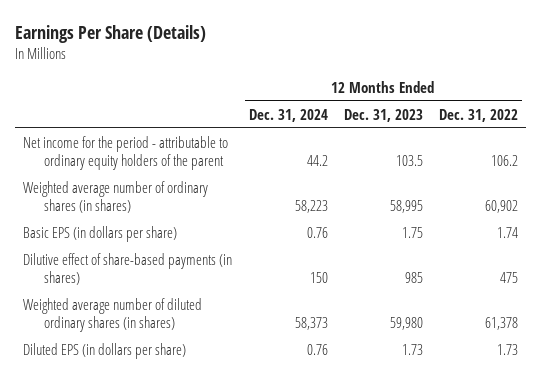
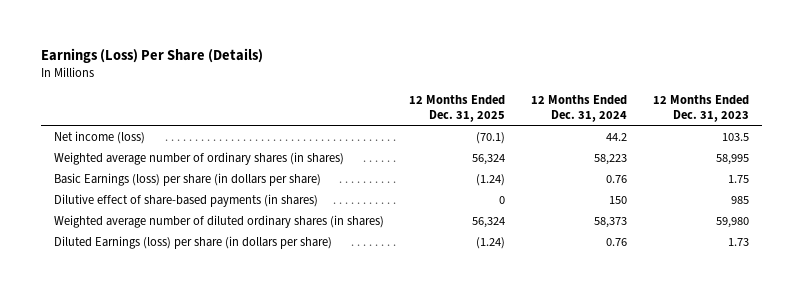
[15,24,207,43] Earnings Per Share (Details) -> [40,47,263,63] Earnings (Loss) Per Share (Details)
[439,108,519,122] Dec. 31, 2022 -> none
none -> [409,94,506,123] 12 Months Ended Dec. 31, 2025
[23,135,229,171] Net income for the period - attributable to ordinary equity holders of the parent -> [53,131,145,145] Net income (loss)
[23,225,178,242] Basic EPS (in dollars per share) -> [53,173,321,187] Basic Earnings (loss) per share (in dollars per share)
[23,342,187,359] Diluted EPS (in dollars per share) -> [53,236,332,250] Diluted Earnings (loss) per share (in dollars per share)

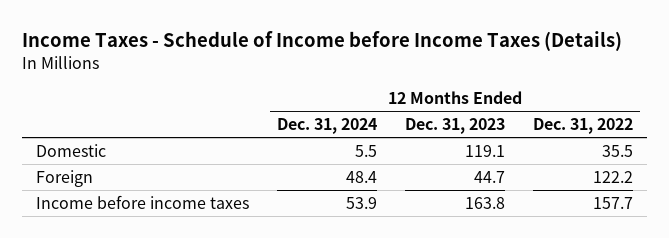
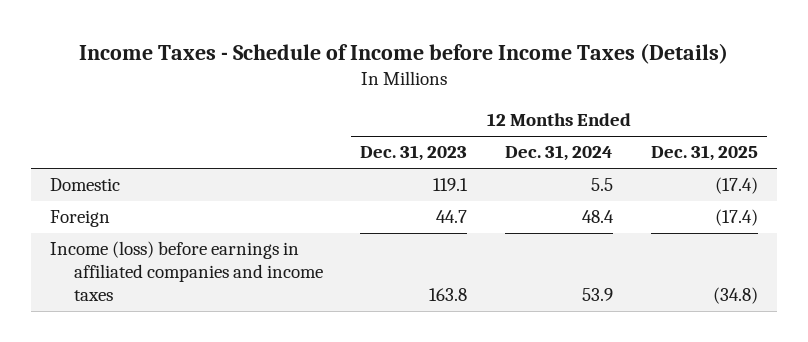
[532,118,633,135] Dec. 31, 2022 -> none
none -> [650,145,758,162] Dec. 31, 2025
[35,195,249,210] Income before income taxes -> [50,241,323,301] Income (loss) before earnings in affiliated companies and income taxes

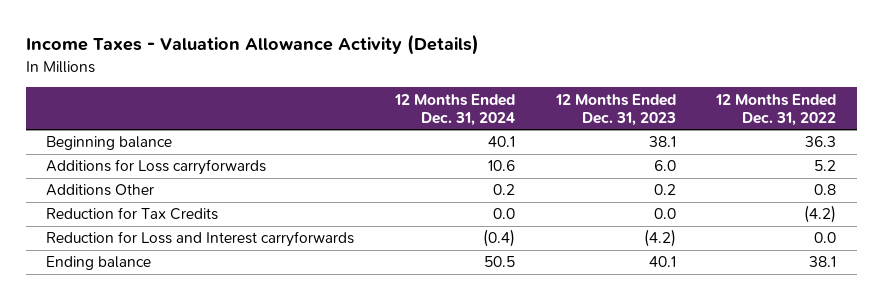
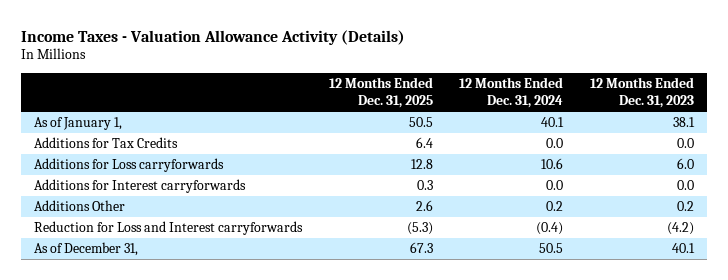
[715,93,837,126] 12 Months Ended Dec. 31, 2022 -> none
none -> [328,76,433,109] 12 Months Ended Dec. 31, 2025
[46,136,173,151] Beginning balance -> [34,117,123,131] As of January 1,
none -> [34,137,179,149] Additions for Tax Credits
none -> [34,179,247,194] Additions for Interest carryforwards
[46,207,219,221] Reduction for Tax Credits -> none
[46,256,152,271] Ending balance -> [34,242,139,257] As of December 31,

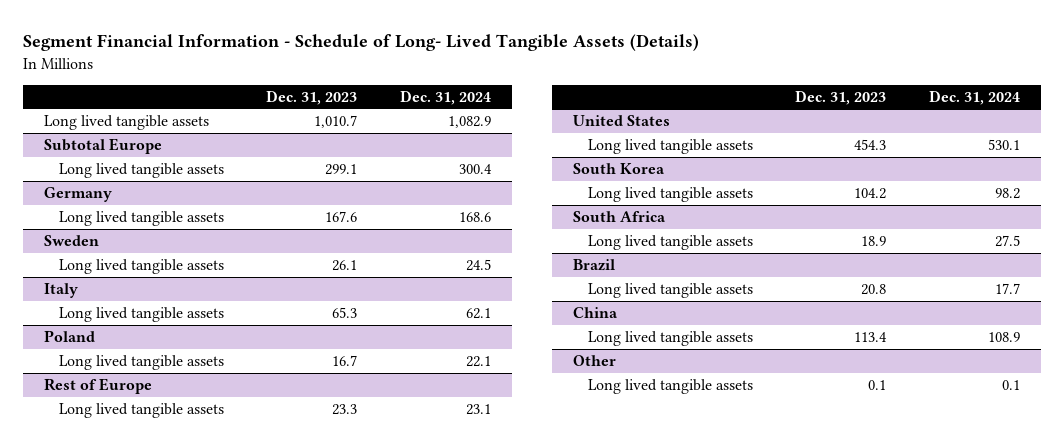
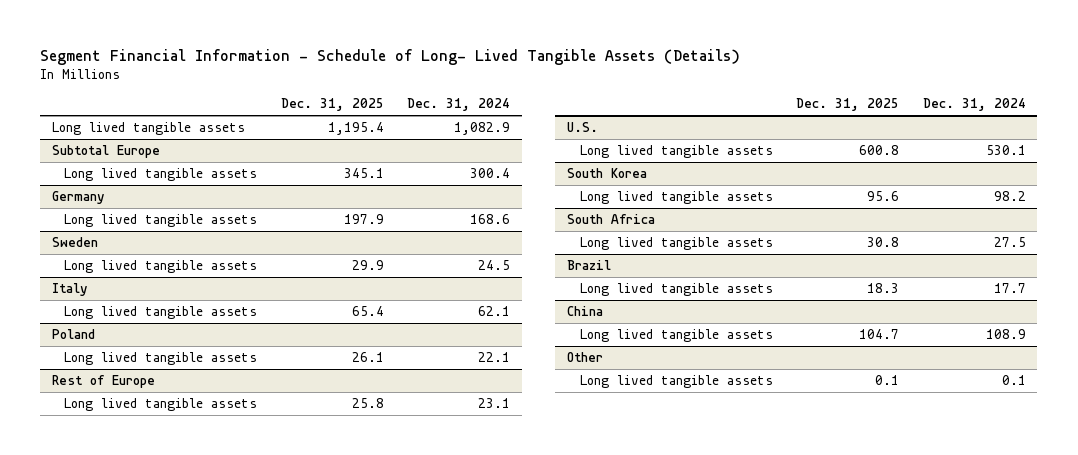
[266,89,358,105] Dec. 31, 2023 -> none
none -> [280,98,384,112] Dec. 31, 2025
[573,114,671,126] United States -> [567,122,599,133] U.S.

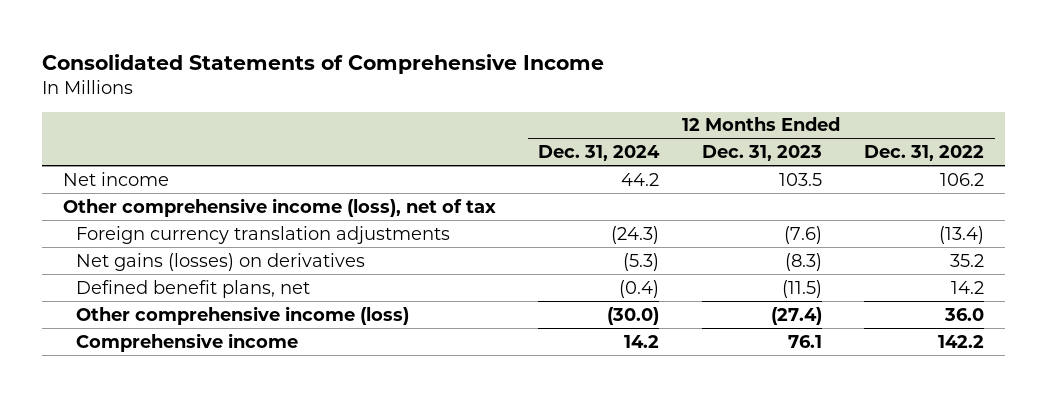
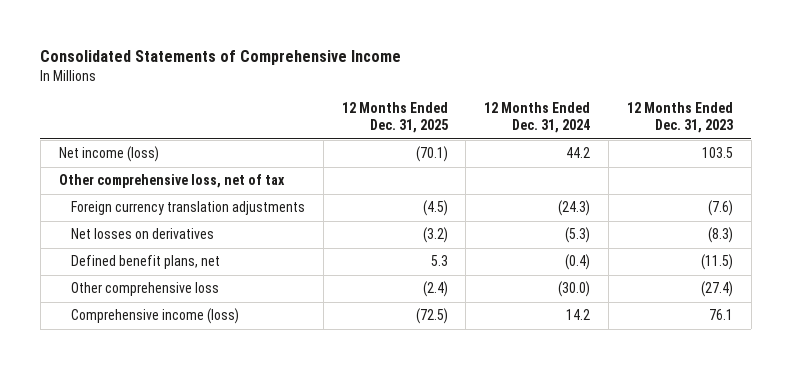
[863,145,984,162] Dec. 31, 2022 -> none
none -> [341,102,448,134] 12 Months Ended Dec. 31, 2025
[63,171,170,186] Net income -> [58,146,159,163] Net income (loss)
[63,197,497,217] Other comprehensive income (loss), net of tax -> [58,174,285,189] Other comprehensive loss, net of tax
[76,252,366,271] Net gains (losses) on derivatives -> [70,228,214,240] Net losses on derivatives
[76,305,410,325] Other comprehensive income (loss) -> [70,282,219,297] Other comprehensive loss
[76,332,299,352] Comprehensive income -> [70,308,239,325] Comprehensive income (loss)

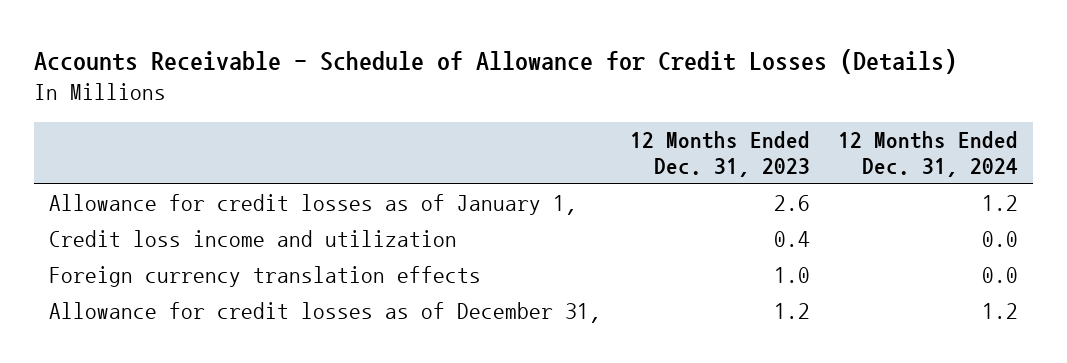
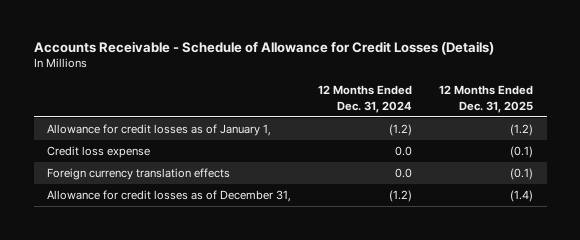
[629,131,810,177] 12 Months Ended Dec. 31, 2023 -> none
none -> [439,85,534,113] 12 Months Ended Dec. 31, 2025
[48,230,457,248] Credit loss income and utilization -> none
[982,195,1019,212] 1.2 -> [389,124,413,137] (1.2)
none -> [47,146,151,159] Credit loss expense
[982,303,1019,320] 1.2 -> [389,190,413,203] (1.2)

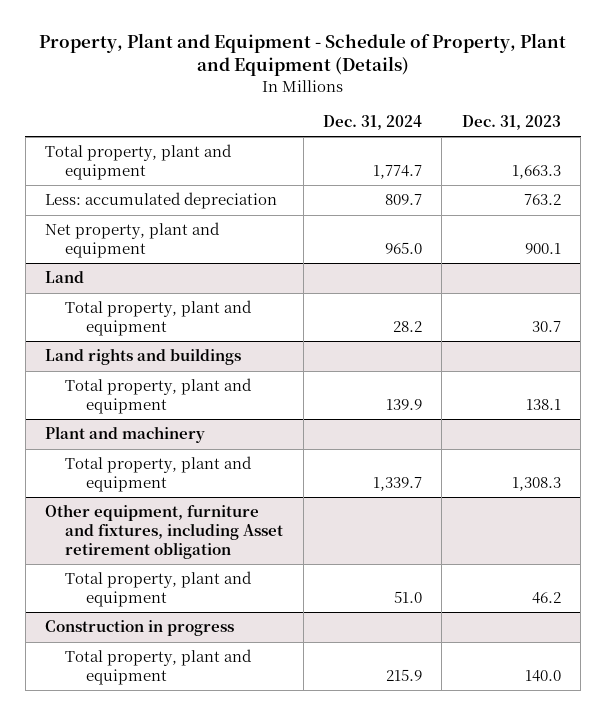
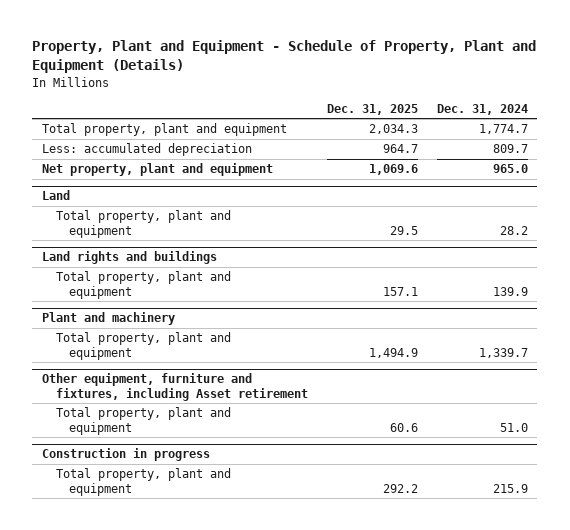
[461,114,561,130] Dec. 31, 2023 -> none
none -> [326,104,418,116] Dec. 31, 2025
[45,504,284,559] Other equipment, furniture and fixtures, including Asset retirement obligation -> [41,373,308,401] Other equipment, furniture and fixtures, including Asset retirement

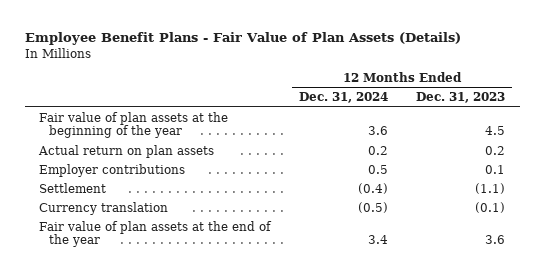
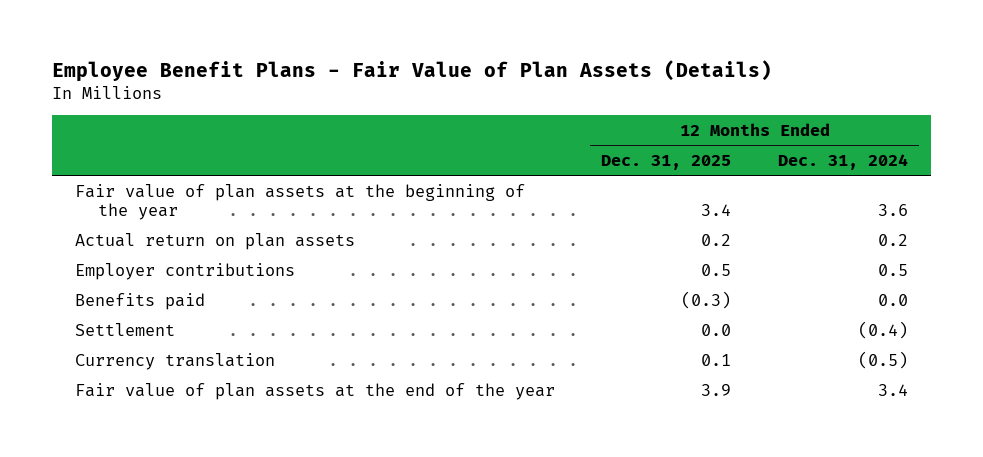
[416,92,506,104] Dec. 31, 2023 -> none
none -> [601,155,732,171] Dec. 31, 2025
none -> [74,292,205,310] Benefits paid

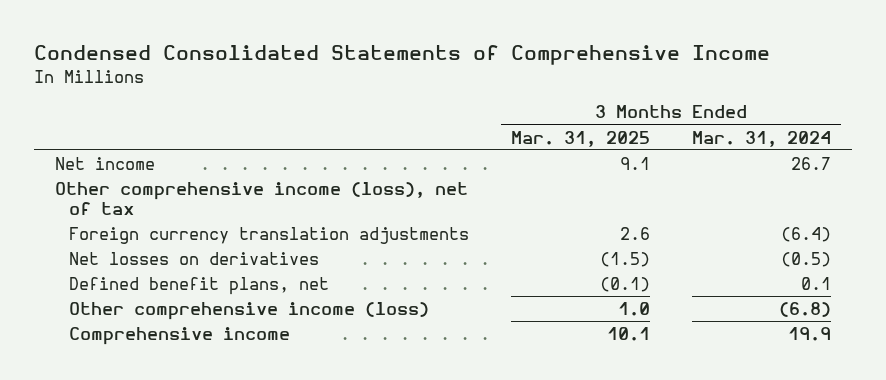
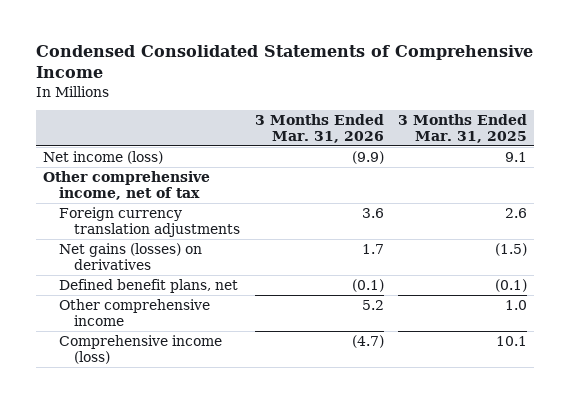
[691,130,831,147] Mar. 31, 2024 -> none
none -> [254,114,384,144] 3 Months Ended Mar. 31, 2026
[55,157,156,171] Net income -> [42,150,163,164] Net income (loss)
[55,182,469,215] Other comprehensive income (loss), net of tax -> [42,170,210,200] Other comprehensive income, net of tax
[69,252,320,266] Net losses on derivatives -> [58,242,202,270] Net gains (losses) on derivatives
[69,302,430,321] Other comprehensive income (loss) -> [58,298,210,326] Other comprehensive income
[69,327,291,346] Comprehensive income -> [58,334,222,364] Comprehensive income (loss)

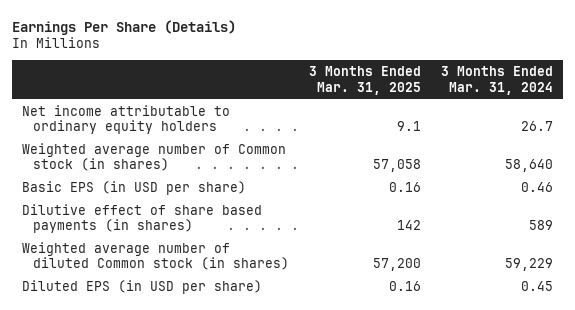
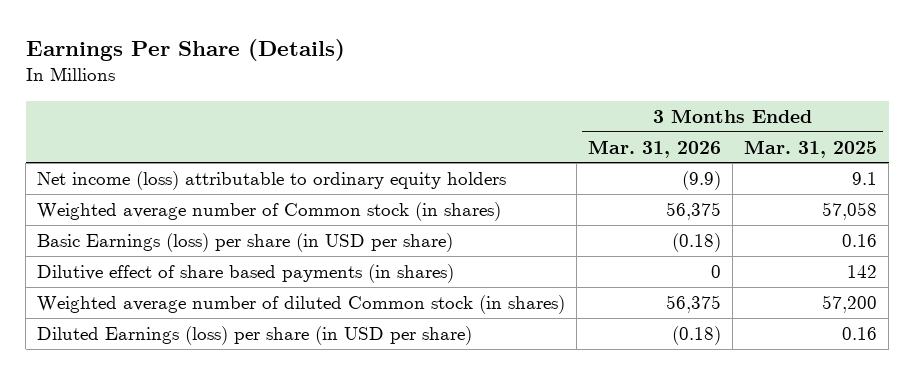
[440,66,553,95] 3 Months Ended Mar. 31, 2024 -> none
none -> [588,139,722,158] Mar. 31, 2026
[22,104,231,135] Net income attributable to ordinary equity holders -> [37,171,507,191] Net income (loss) attributable to ordinary equity holders
[22,180,247,195] Basic EPS (in USD per share) -> [37,233,454,253] Basic Earnings (loss) per share (in USD per share)
[22,279,263,294] Diluted EPS (in USD per share) -> [37,326,473,346] Diluted Earnings (loss) per share (in USD per share)

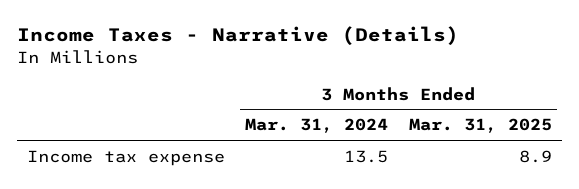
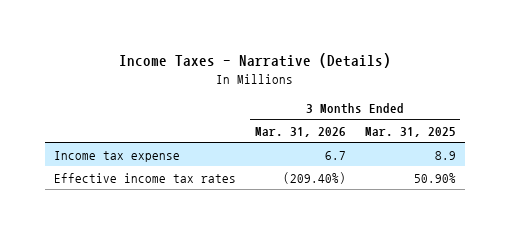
[245,118,389,134] Mar. 31, 2024 -> none
none -> [255,126,347,137] Mar. 31, 2026
none -> [54,172,237,183] Effective income tax rates

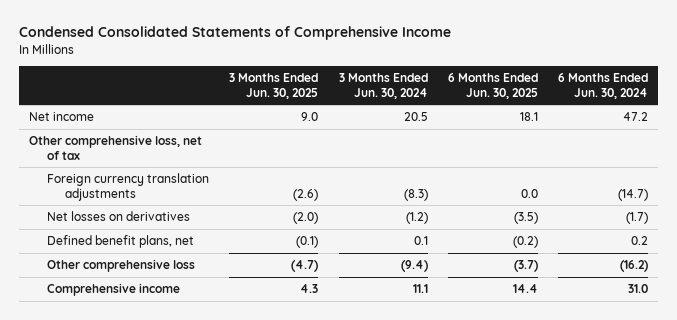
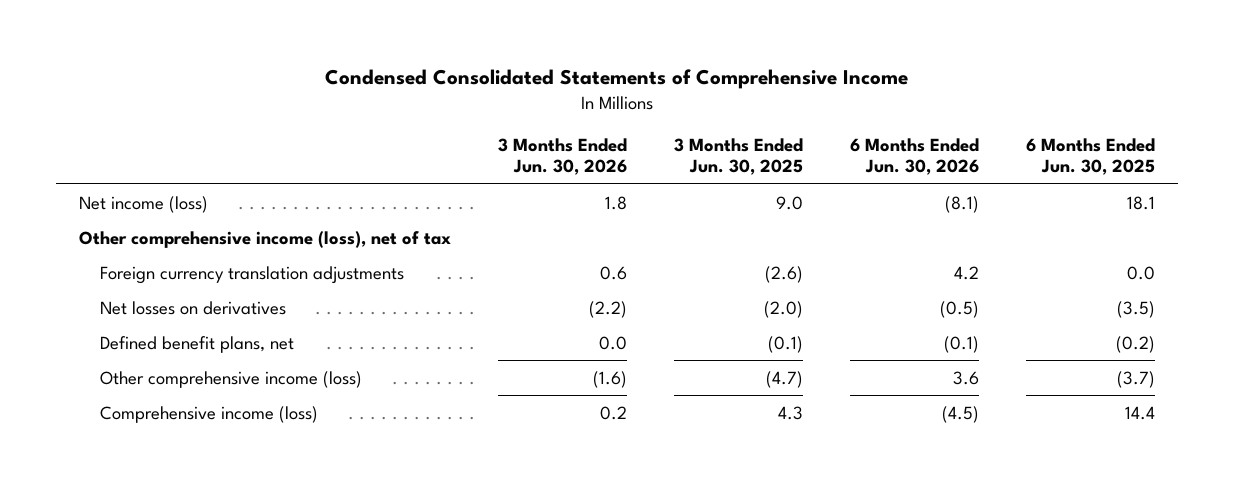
[338,73,428,99] 3 Months Ended Jun. 30, 2024 -> none
[558,73,649,99] 6 Months Ended Jun. 30, 2024 -> none
none -> [498,137,628,176] 3 Months Ended Jun. 30, 2026
none -> [849,137,979,176] 6 Months Ended Jun. 30, 2026
[28,112,94,122] Net income -> [79,195,209,213] Net income (loss)
[28,135,202,160] Other comprehensive loss, net of tax -> [79,230,452,248] Other comprehensive income (loss), net of tax
[46,259,195,273] Other comprehensive loss -> [100,370,363,388] Other comprehensive income (loss)
[46,283,180,297] Comprehensive income -> [100,405,319,423] Comprehensive income (loss)

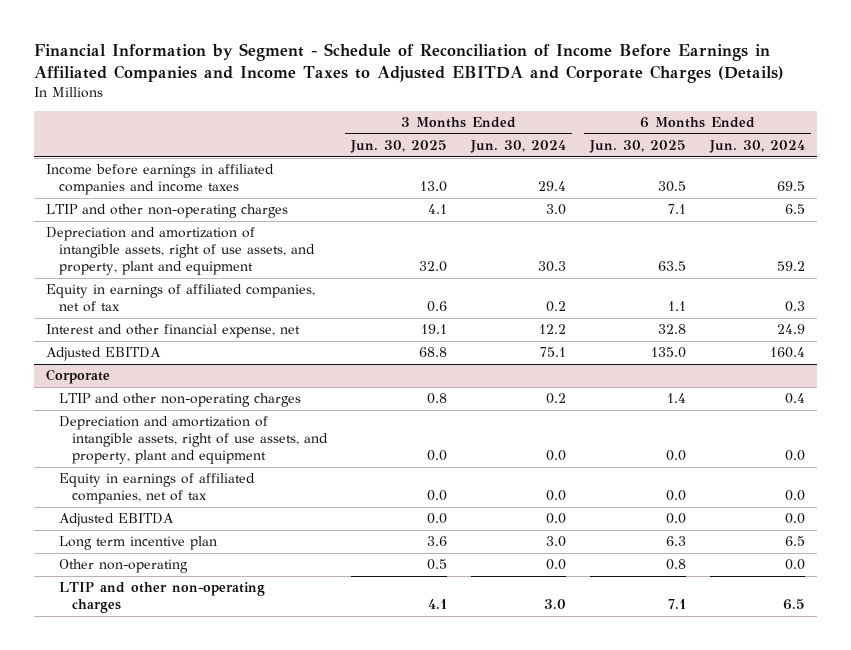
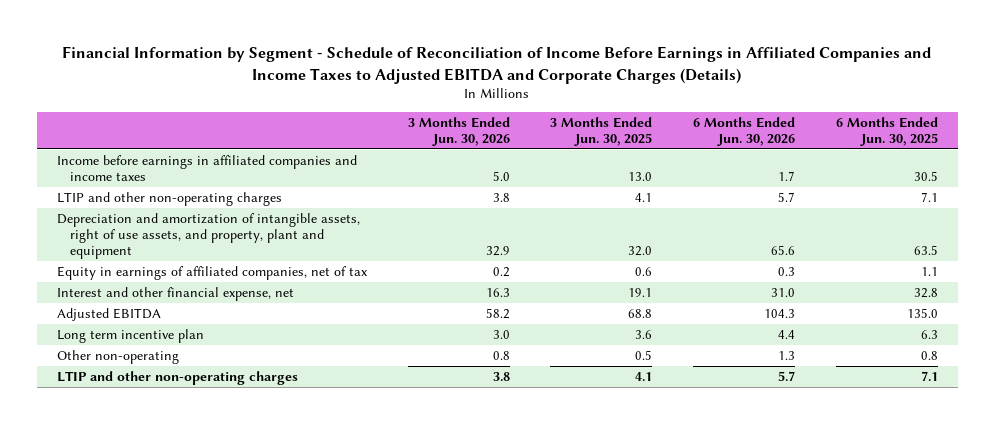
[470,140,567,154] Jun. 30, 2024 -> none
[709,140,806,154] Jun. 30, 2024 -> none
none -> [407,116,510,146] 3 Months Ended Jun. 30, 2026
none -> [692,116,795,146] 6 Months Ended Jun. 30, 2026
[46,369,111,385] Corporate -> none
[59,393,302,408] LTIP and other non-operating charges -> none
[59,416,329,465] Depreciation and amortization of intangible assets, right of use assets, and property, plant and equipment -> none
[59,473,256,505] Equity in earnings of affiliated companies, net of tax -> none
[59,513,175,528] Adjusted EBITDA -> none

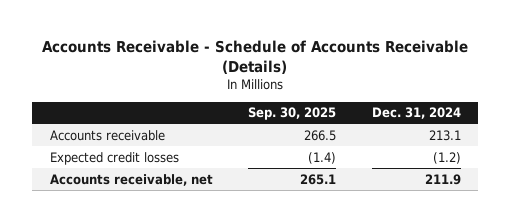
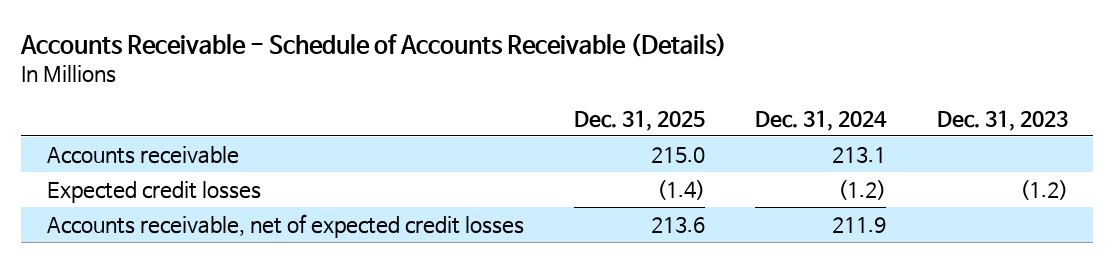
[248,107,337,121] Sep. 30, 2025 -> none
none -> [574,109,706,131] Dec. 31, 2025
none -> [936,109,1068,131] Dec. 31, 2023
[49,173,213,186] Accounts receivable, net -> [46,213,524,238] Accounts receivable, net of expected credit losses

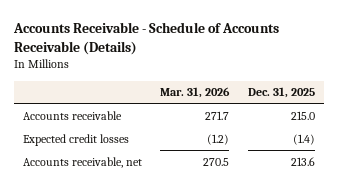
[755,109,888,131] Dec. 31, 2024 -> none
[936,109,1068,131] Dec. 31, 2023 -> none
none -> [160,87,231,99] Mar. 31, 2026
[46,213,524,238] Accounts receivable, net of expected credit losses -> [23,156,143,168] Accounts receivable, net

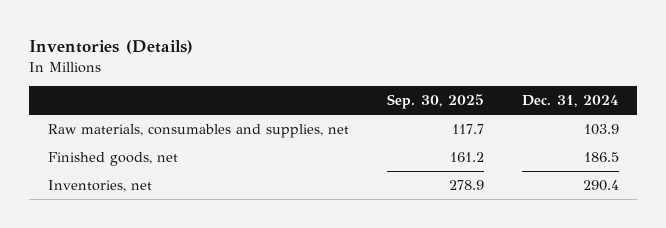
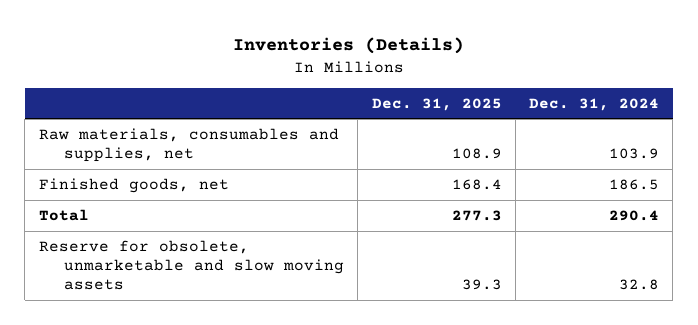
[386,94,484,110] Sep. 30, 2025 -> none
none -> [371,97,502,111] Dec. 31, 2025
[47,179,152,192] Inventories, net -> [38,209,89,222] Total
none -> [38,240,344,291] Reserve for obsolete, unmarketable and slow moving assets

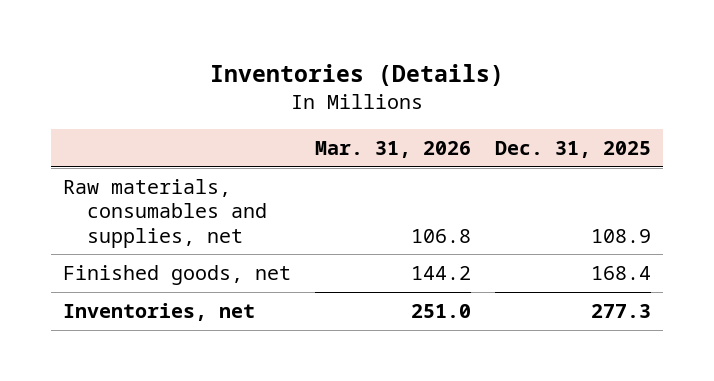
[529,97,660,111] Dec. 31, 2024 -> none
none -> [315,141,472,159] Mar. 31, 2026
[38,240,344,291] Reserve for obsolete, unmarketable and slow moving assets -> none
[38,209,89,222] Total -> [63,303,256,322] Inventories, net

